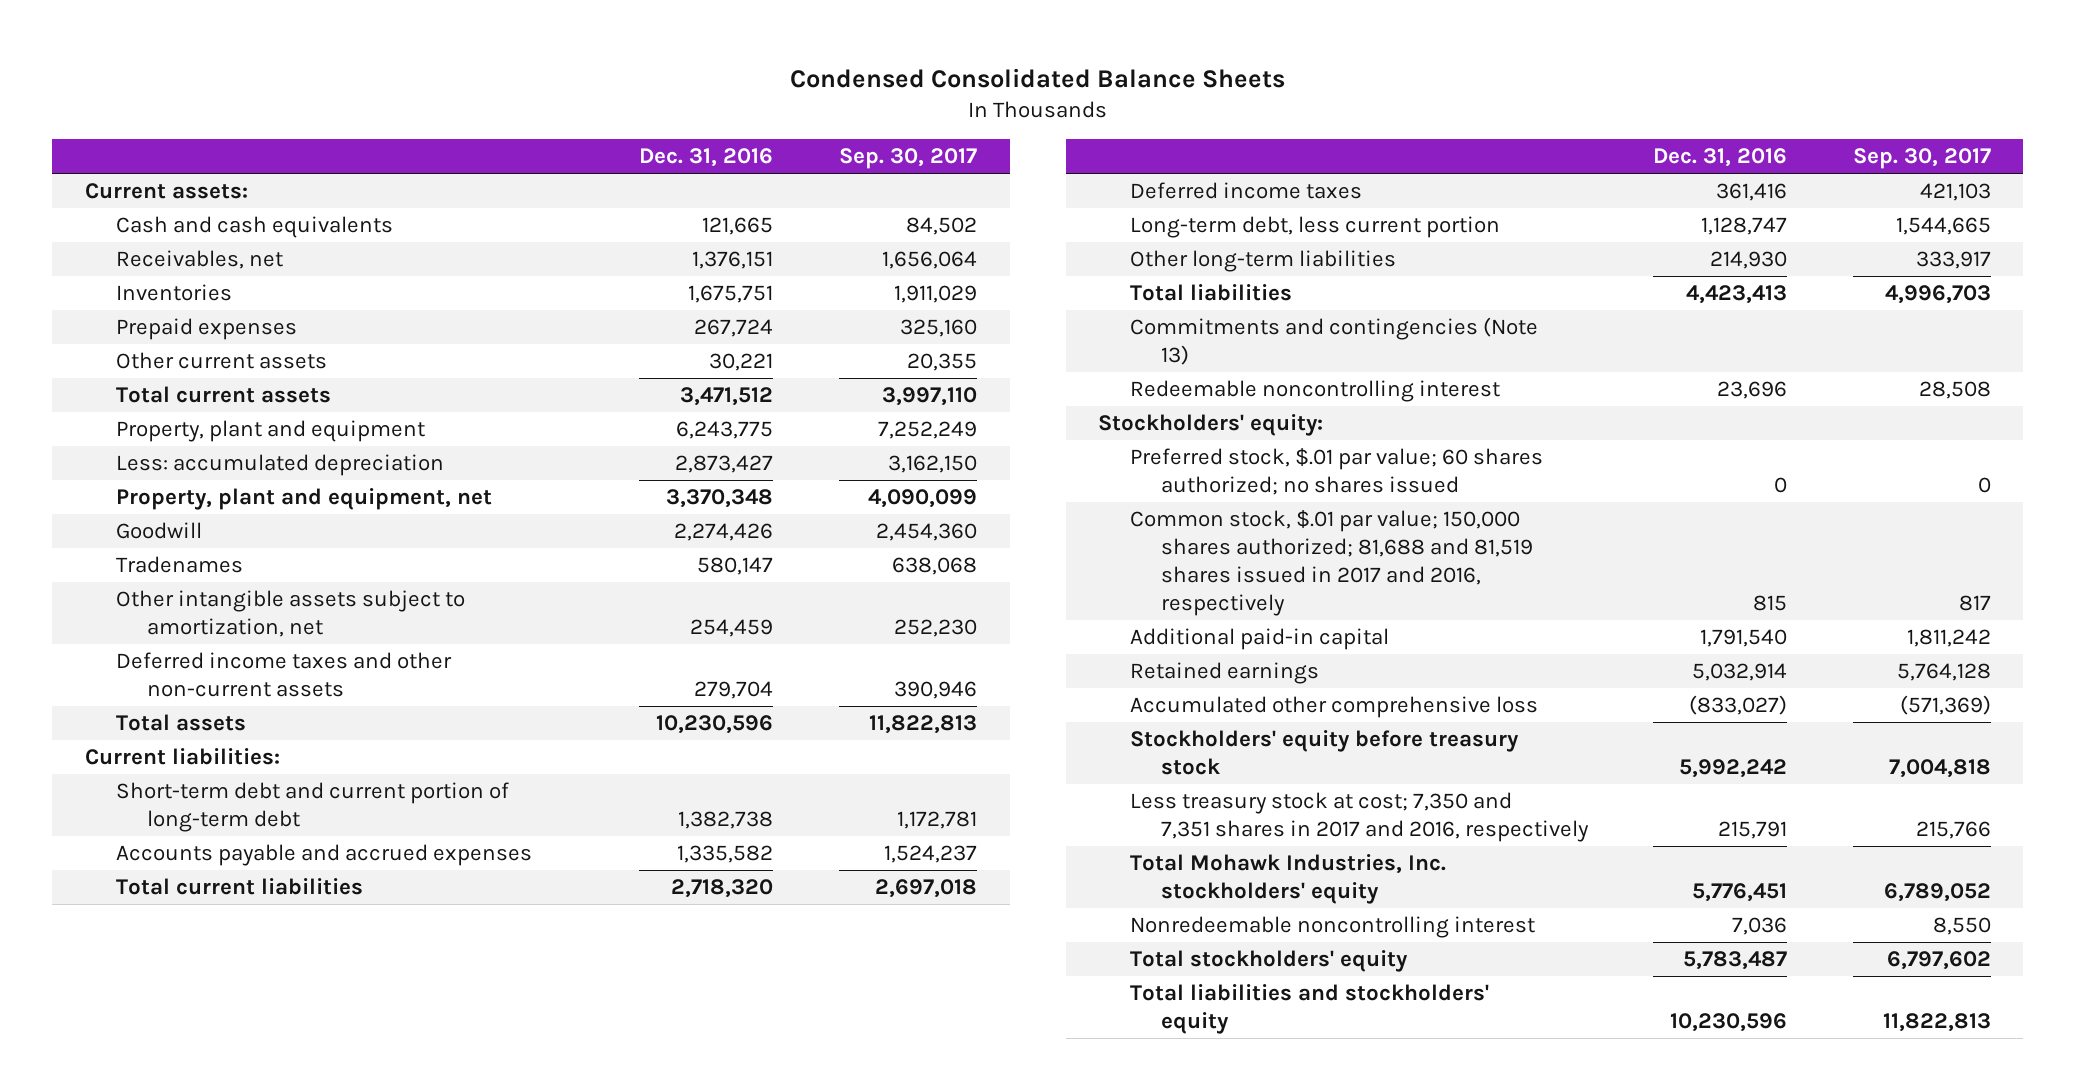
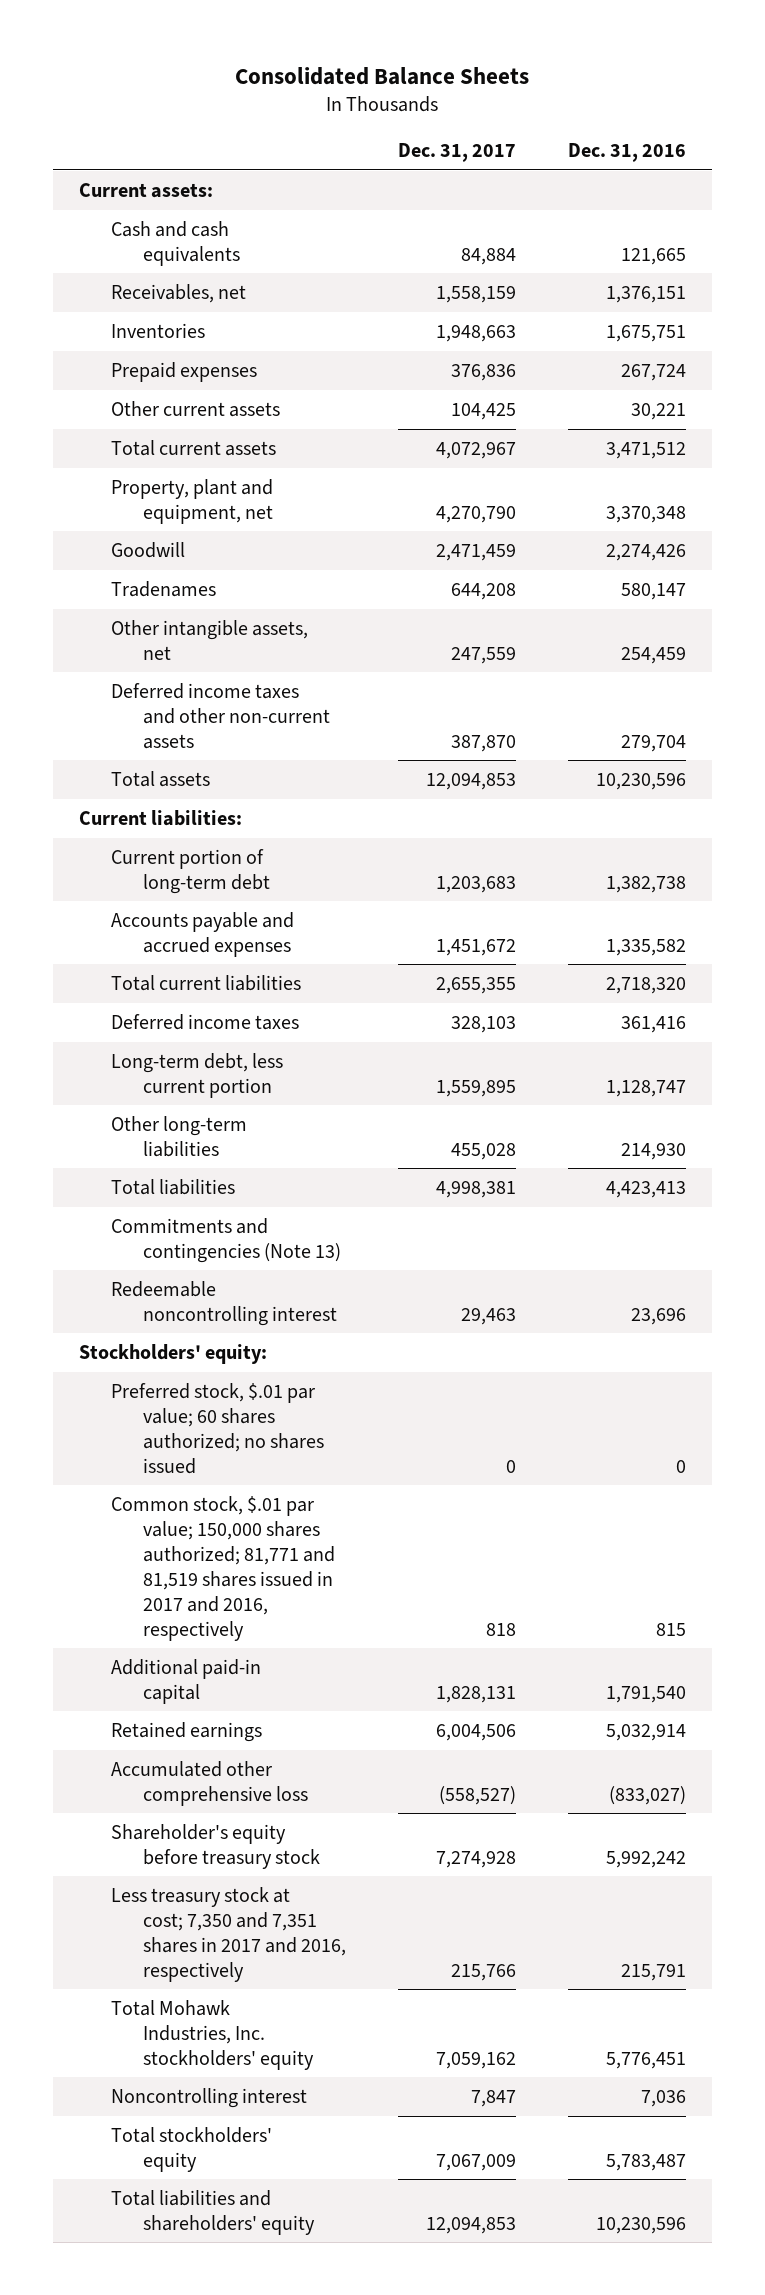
[789,67,1285,88] Condensed Consolidated Balance Sheets -> [235,67,530,86] Consolidated Balance Sheets
[838,148,977,170] Sep. 30, 2017 -> none
none -> [397,142,516,162] Dec. 31, 2017
[115,420,425,443] Property, plant and equipment -> none
[115,454,444,477] Less: accumulated depreciation -> none
[115,590,465,638] Other intangible assets subject to amortization, net -> [110,619,308,660] Other intangible assets, net
[115,782,509,833] Short-term debt and current portion of long-term debt -> [110,848,270,894] Current portion of long-term debt
[1129,510,1533,617] Common stock, $.01 par value; 150,000 shares authorized; 81,688 and 81,519 shares issued in 2017 and 2016, respectively -> [110,1495,335,1641] Common stock, $.01 par value; 150,000 shares authorized; 81,771 and 81,519 shares issued in 2017 and 2016, respectively
[1129,730,1519,776] Stockholders' equity before treasury stock -> [110,1823,320,1869] Shareholder's equity before treasury stock
[1129,916,1535,939] Nonredeemable noncontrolling interest -> [110,2087,307,2108] Noncontrolling interest
[1129,984,1489,1035] Total liabilities and stockholders' equity -> [110,2189,315,2235] Total liabilities and shareholders' equity

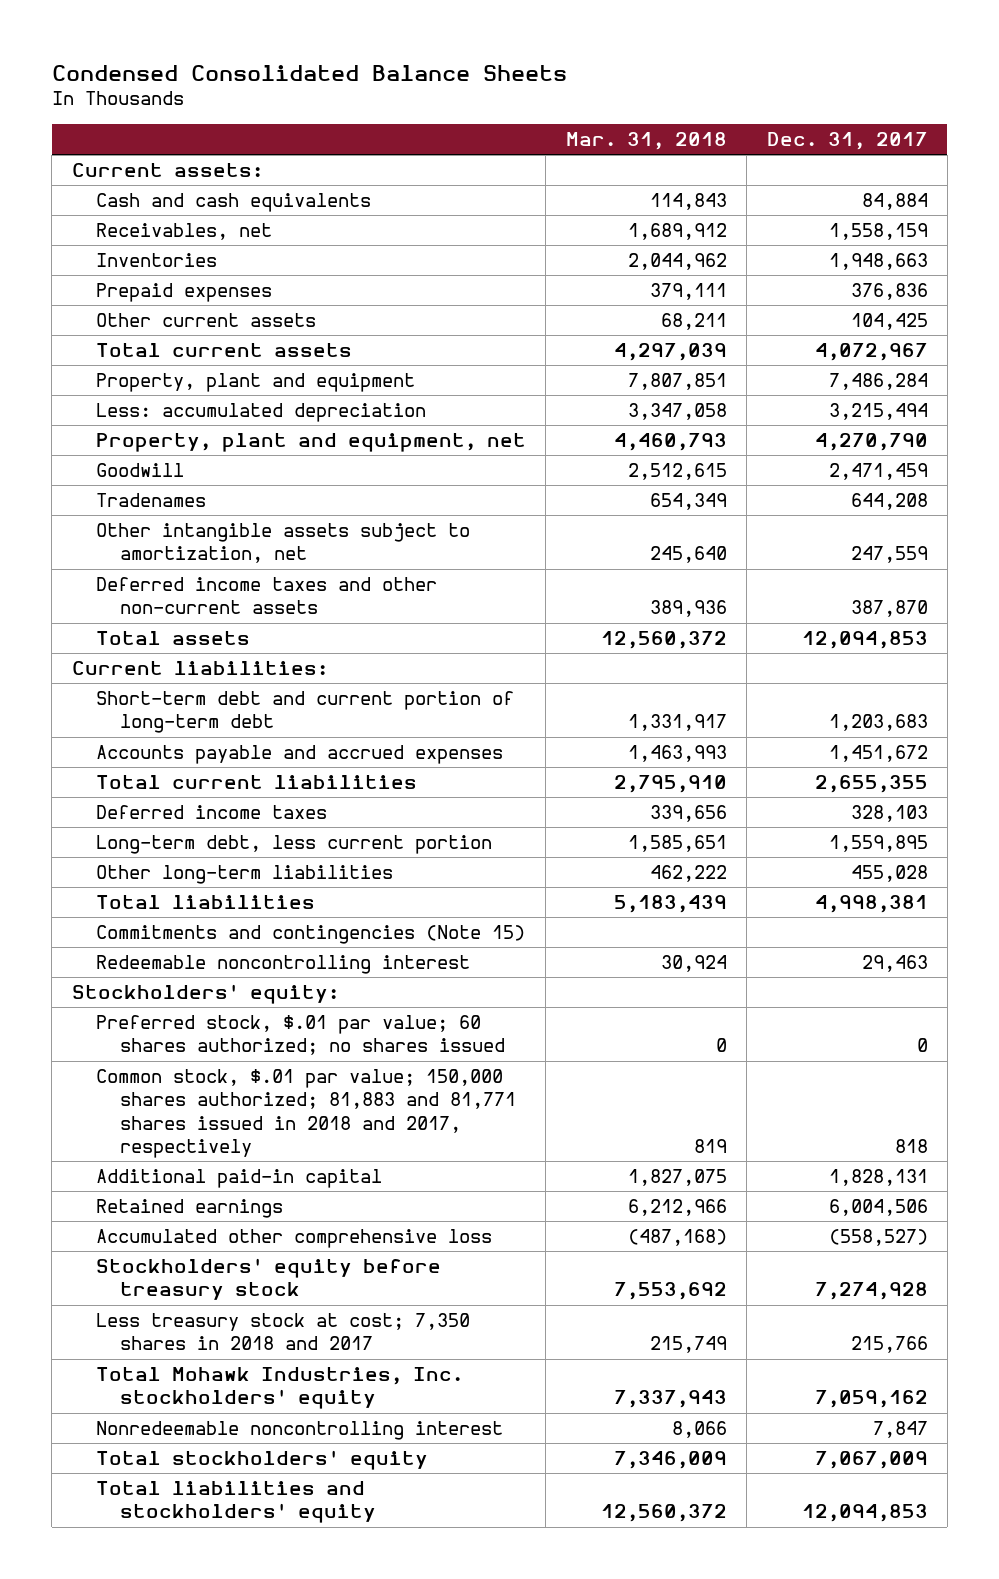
[235,67,530,86] Consolidated Balance Sheets -> [51,64,567,81] Condensed Consolidated Balance Sheets
[567,142,686,162] Dec. 31, 2016 -> none
none -> [565,131,727,150] Mar. 31, 2018
none -> [95,373,415,393] Property, plant and equipment
none -> [95,403,426,423] Less: accumulated depreciation
[110,619,308,660] Other intangible assets, net -> [95,523,470,564] Other intangible assets subject to amortization, net
[110,848,270,894] Current portion of long-term debt -> [95,691,514,734] Short-term debt and current portion of long-term debt
[110,1217,341,1263] Commitments and contingencies (Note 13) -> [95,925,525,945] Commitments and contingencies (Note 15)
[110,1495,335,1641] Common stock, $.01 par value; 150,000 shares authorized; 81,771 and 81,519 shares issued in 2017 and 2016, respectively -> [95,1069,517,1159] Common stock, $.01 par value; 150,000 shares authorized; 81,883 and 81,771 shares issued in 2018 and 2017, respectively
[110,1823,320,1869] Shareholder's equity before treasury stock -> [95,1258,441,1301] Stockholders' equity before treasury stock
[110,1886,346,1982] Less treasury stock at cost; 7,350 and 7,351 shares in 2017 and 2016, respectively -> [95,1313,470,1351] Less treasury stock at cost; 7,350 shares in 2018 and 2017
[110,2087,307,2108] Noncontrolling interest -> [95,1421,503,1441] Nonredeemable noncontrolling interest
[110,2189,315,2235] Total liabilities and shareholders' equity -> [95,1481,377,1524] Total liabilities and stockholders' equity

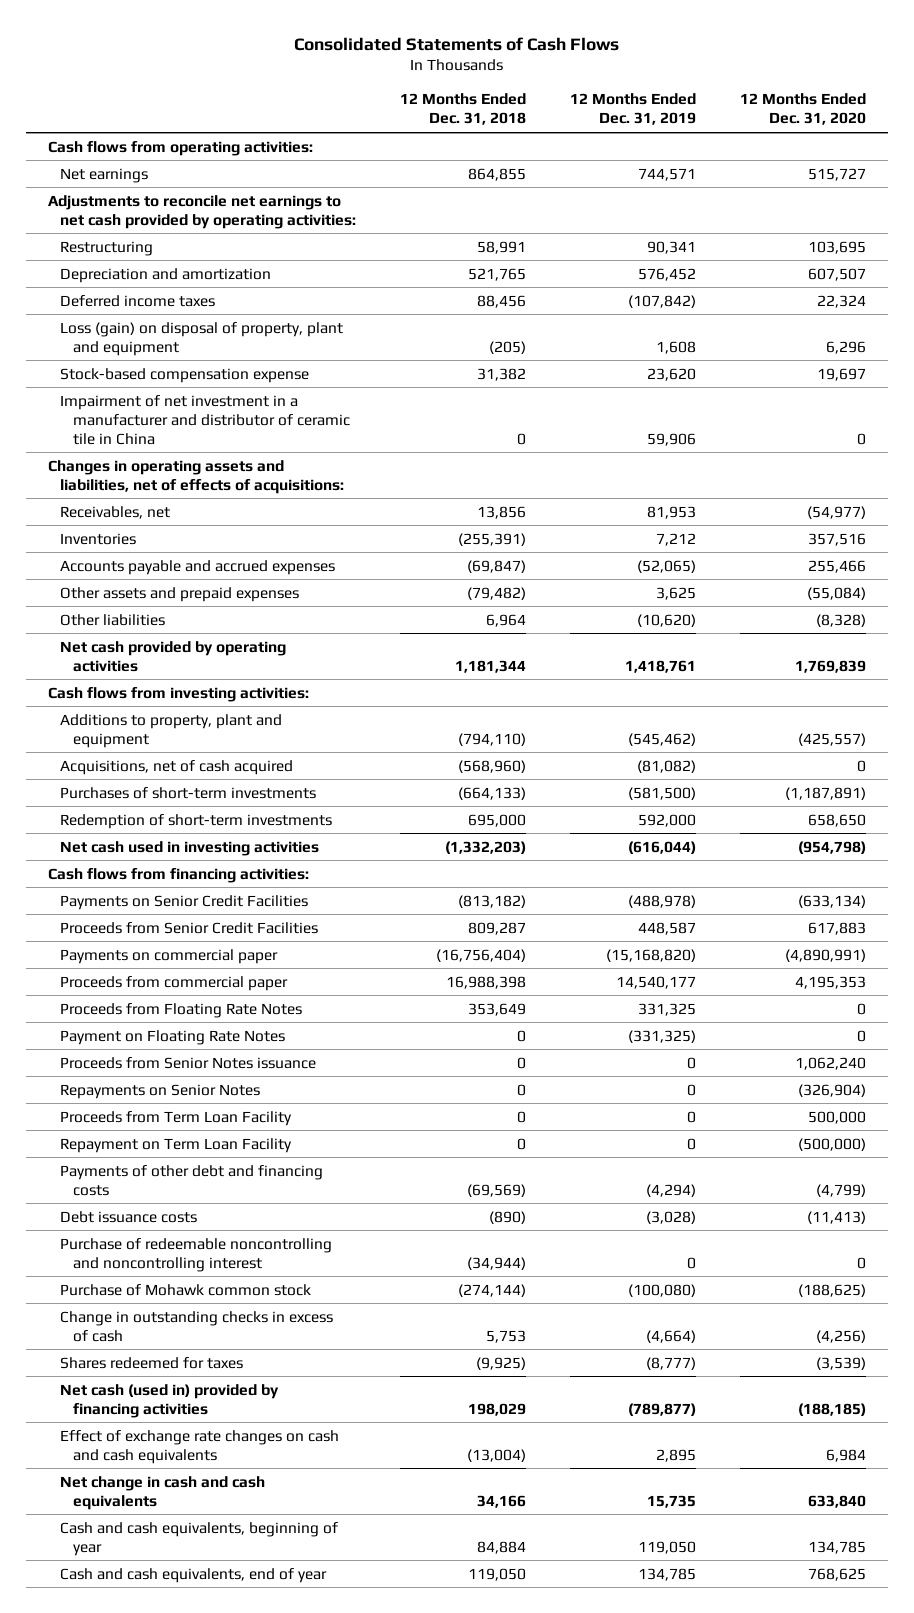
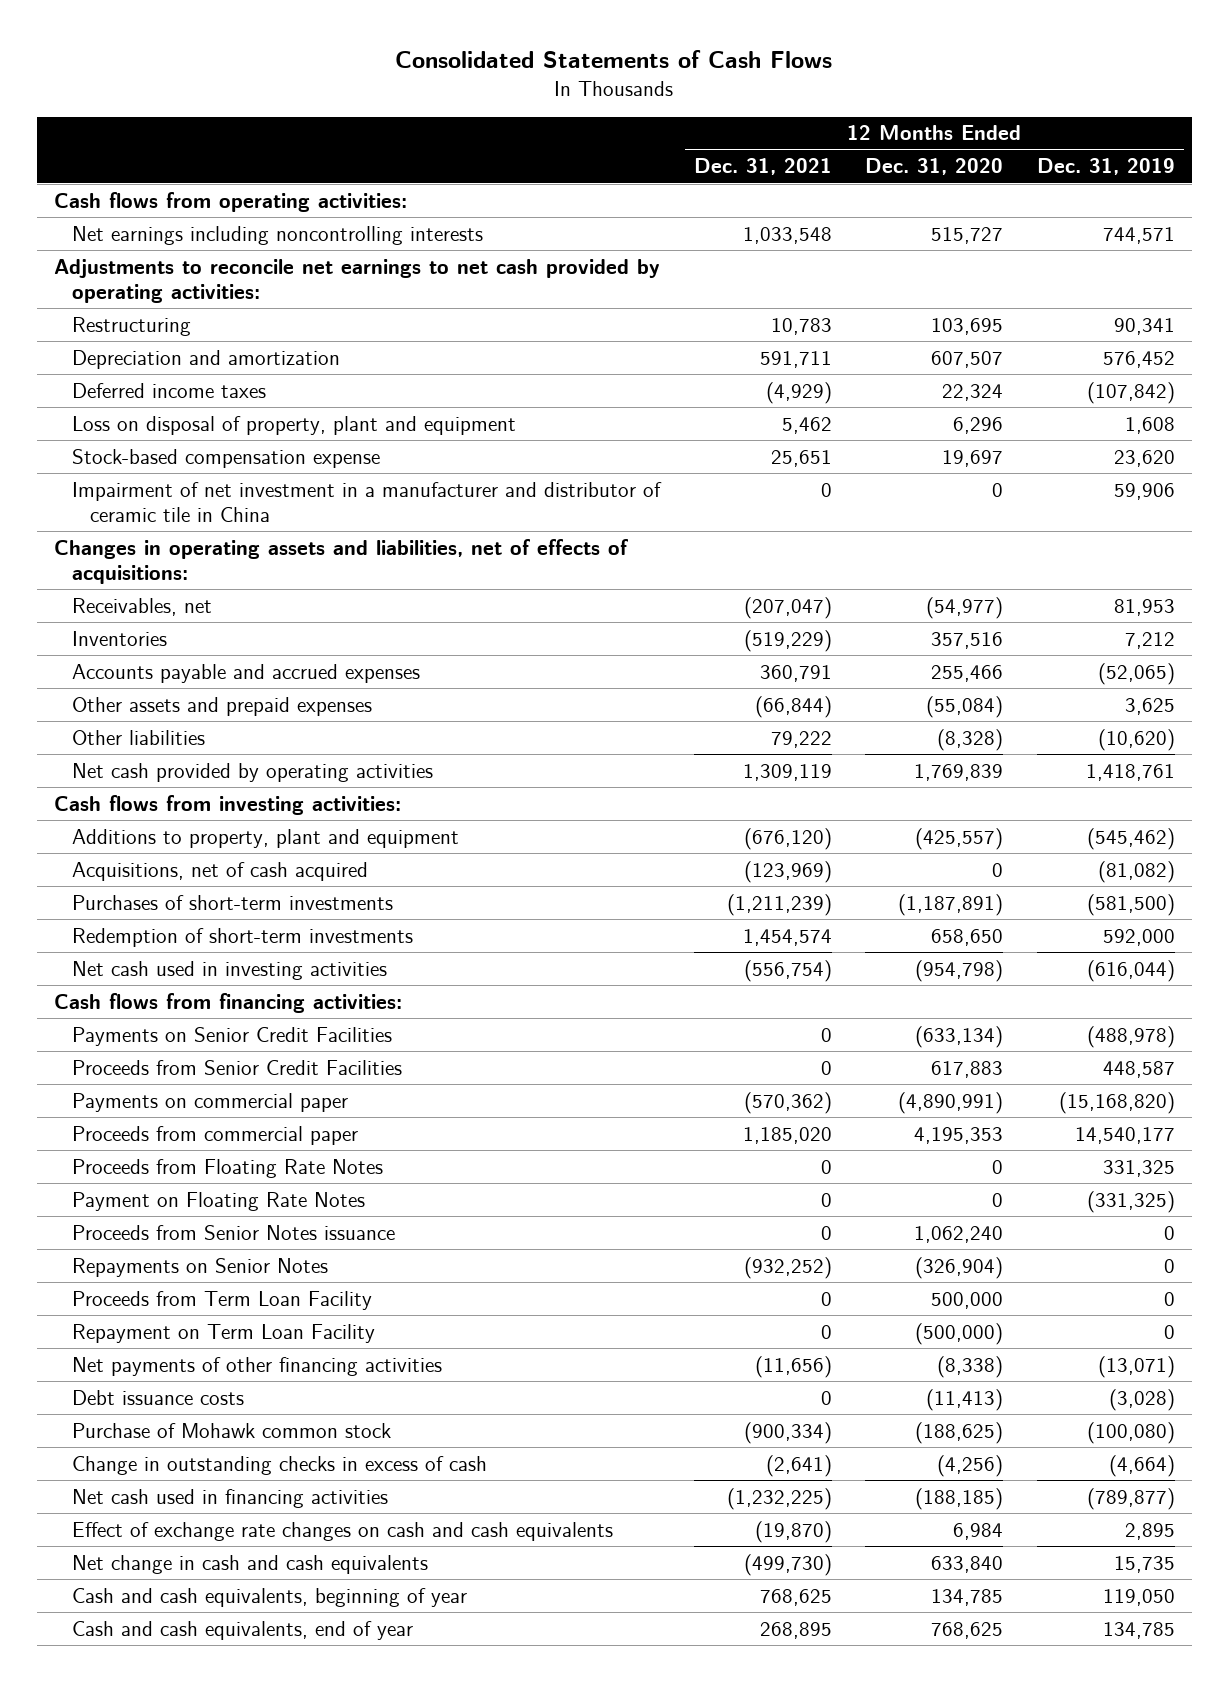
[400,93,527,126] 12 Months Ended Dec. 31, 2018 -> none
none -> [693,158,832,176] Dec. 31, 2021
[60,167,149,183] Net earnings -> [71,225,483,245] Net earnings including noncontrolling interests
[60,321,344,356] Loss (gain) on disposal of property, plant and equipment -> [71,415,516,435] Loss on disposal of property, plant and equipment
[60,1164,324,1196] Payments of other debt and financing costs -> none
none -> [71,1356,442,1376] Net payments of other financing activities
[60,1237,333,1272] Purchase of redeemable noncontrolling and noncontrolling interest -> none
[60,1356,244,1369] Shares redeemed for taxes -> none
[60,1383,280,1418] Net cash (used in) provided by financing activities -> [71,1488,388,1508] Net cash used in financing activities

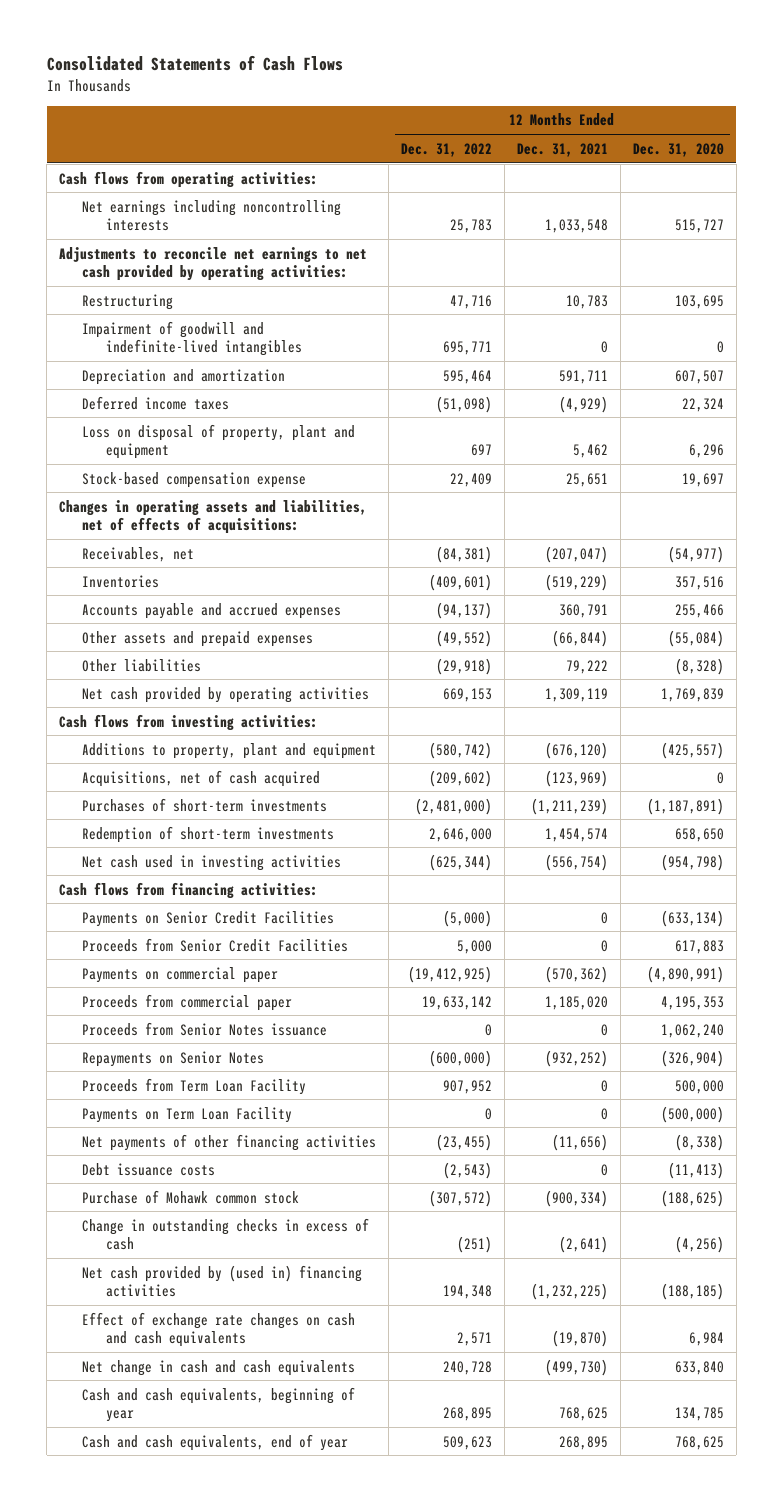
[1037,158,1176,176] Dec. 31, 2019 -> none
none -> [401,142,493,157] Dec. 31, 2022
none -> [82,320,302,357] Impairment of goodwill and indefinite-lived intangibles
[71,481,662,522] Impairment of net investment in a manufacturer and distributor of ceramic tile in China -> none
[71,1158,383,1178] Proceeds from Floating Rate Notes -> none
[71,1191,365,1211] Payment on Floating Rate Notes -> none
[71,1323,375,1343] Repayment on Term Loan Facility -> [82,1106,293,1123] Payments on Term Loan Facility
[71,1488,388,1508] Net cash used in financing activities -> [82,1264,363,1298] Net cash provided by (used in) financing activities

